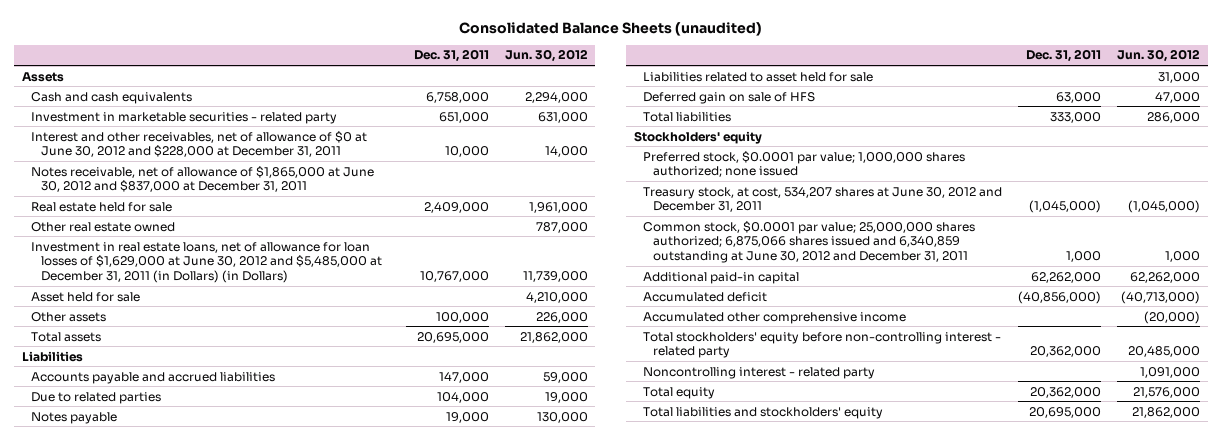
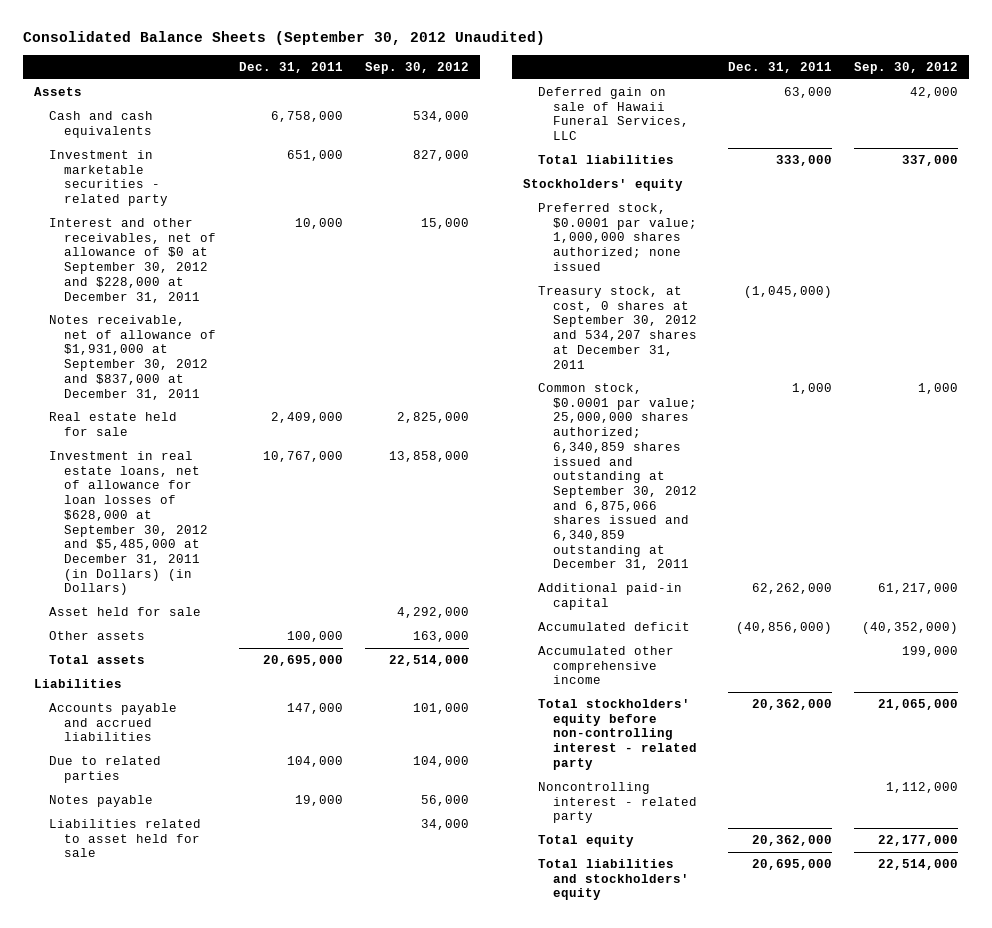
[458,21,762,36] Consolidated Balance Sheets (unaudited) -> [22,31,545,46] Consolidated Balance Sheets (September 30, 2012 Unaudited)
[504,49,588,63] Jun. 30, 2012 -> none
none -> [364,62,469,75] Sep. 30, 2012
[31,130,368,158] Interest and other receivables, net of allowance of $0 at June 30, 2012 and $228,000 at December 31, 2011 -> [49,218,217,303] Interest and other receivables, net of allowance of $0 at September 30, 2012 and $228,000 at December 31, 2011
[31,165,375,193] Notes receivable, net of allowance of $1,865,000 at June 30, 2012 and $837,000 at December 31, 2011 -> [49,315,217,400] Notes receivable, net of allowance of $1,931,000 at September 30, 2012 and $837,000 at December 31, 2011
[31,221,176,232] Other real estate owned -> none
[31,241,382,283] Investment in real estate loans, net of allowance for loan losses of $1,629,000 at June 30, 2012 and $5,485,000 at December 31, 2011 (in Dollars) (in Dollars) -> [49,451,209,596] Investment in real estate loans, net of allowance for loan losses of $628,000 at September 30, 2012 and $5,485,000 at December 31, 2011 (in Dollars) (in Dollars)
[643,91,816,104] Deferred gain on sale of HFS -> [538,87,690,141] Deferred gain on sale of Hawaii Funeral Services, LLC
[643,186,1003,213] Treasury stock, at cost, 534,207 shares at June 30, 2012 and December 31, 2011 -> [538,286,698,369] Treasury stock, at cost, 0 shares at September 30, 2012 and 534,207 shares at December 31, 2011
[643,220,976,263] Common stock, $0.0001 par value; 25,000,000 shares authorized; 6,875,066 shares issued and 6,340,859 outstanding at June 30, 2012 and December 31, 2011 -> [538,383,698,571] Common stock, $0.0001 par value; 25,000,000 shares authorized; 6,340,859 shares issued and outstanding at September 30, 2012 and 6,875,066 shares issued and 6,340,859 outstanding at December 31, 2011

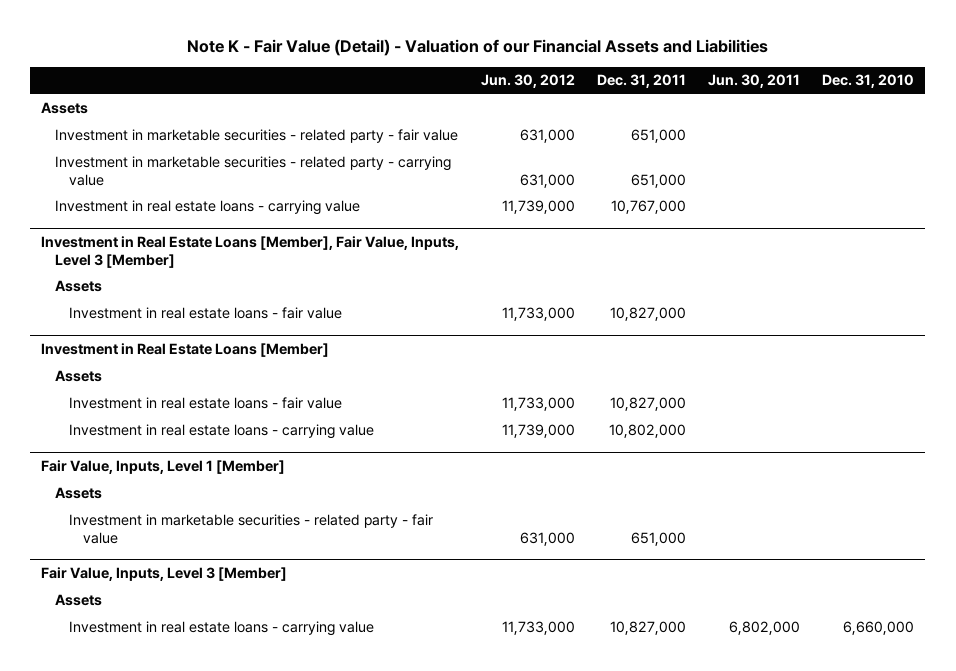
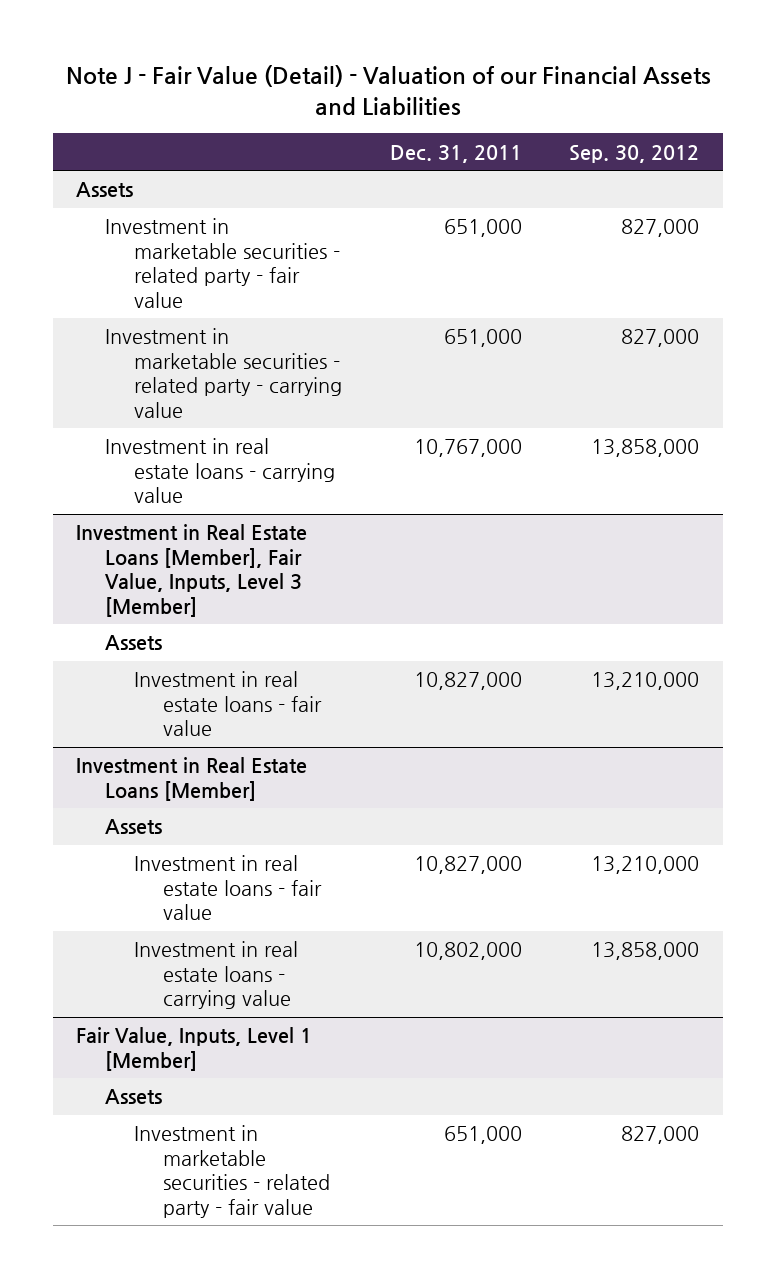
[186,39,768,57] Note K - Fair Value (Detail) - Valuation of our Financial Assets and Liabilities -> [65,65,711,115] Note J - Fair Value (Detail) - Valuation of our Financial Assets and Liabilities
[481,74,576,89] Jun. 30, 2012 -> none
[708,74,801,89] Jun. 30, 2011 -> none
[822,74,915,89] Dec. 31, 2010 -> none
none -> [569,144,700,163] Sep. 30, 2012
[41,567,288,582] Fair Value, Inputs, Level 3 [Member] -> none
[55,594,103,607] Assets -> none
[69,621,375,637] Investment in real estate loans - carrying value -> none

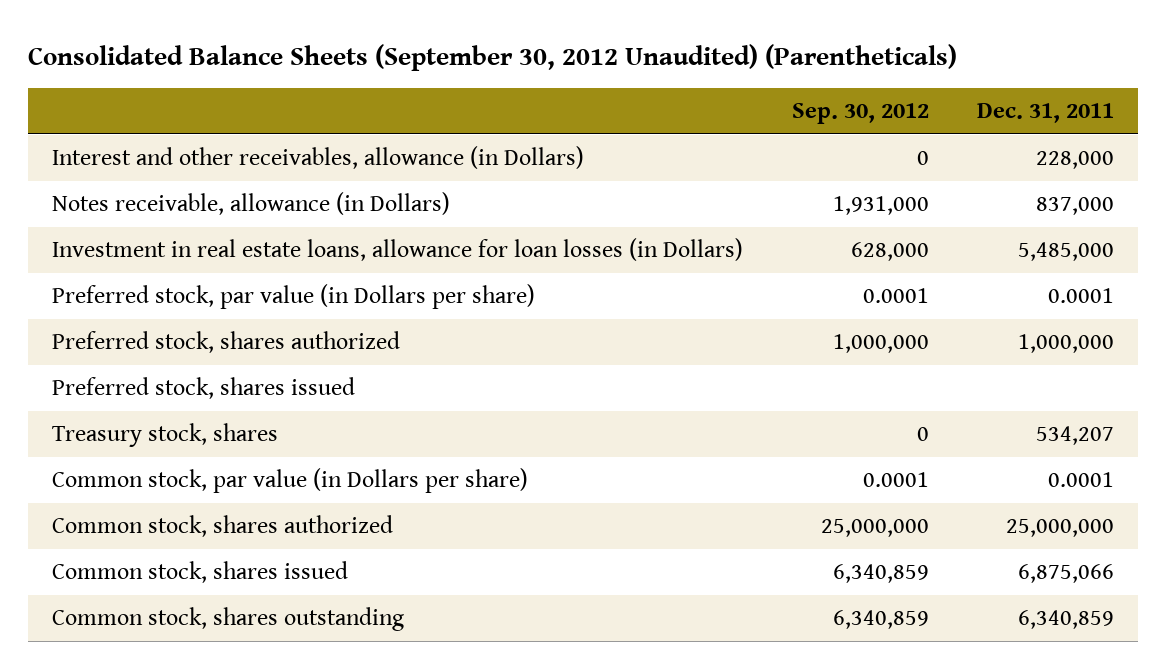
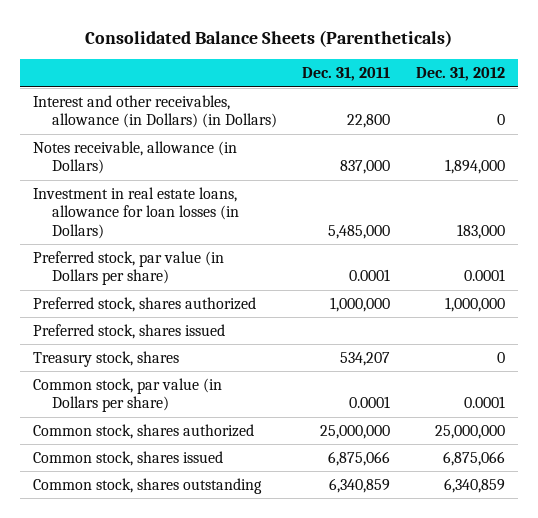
[28,43,958,71] Consolidated Balance Sheets (September 30, 2012 Unaudited) (Parentheticals) -> [85,30,453,48] Consolidated Balance Sheets (Parentheticals)
[791,103,929,125] Sep. 30, 2012 -> none
none -> [415,67,505,82] Dec. 31, 2012
[52,146,585,170] Interest and other receivables, allowance (in Dollars) -> [33,94,277,129] Interest and other receivables, allowance (in Dollars) (in Dollars)
[1036,151,1115,170] 228,000 -> [347,114,391,129] 22,800

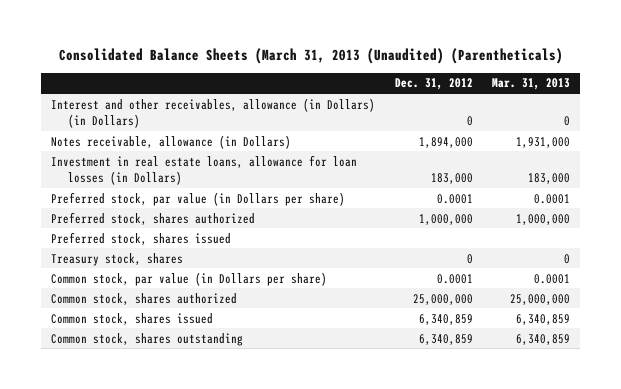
[85,30,453,48] Consolidated Balance Sheets (Parentheticals) -> [58,48,563,65] Consolidated Balance Sheets (March 31, 2013 (Unaudited) (Parentheticals)
[302,67,391,82] Dec. 31, 2011 -> none
none -> [492,78,571,91] Mar. 31, 2013
[442,450,505,466] 6,875,066 -> [418,313,473,325] 6,340,859

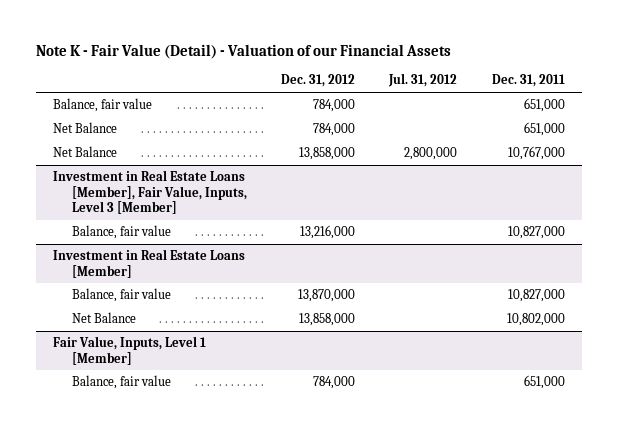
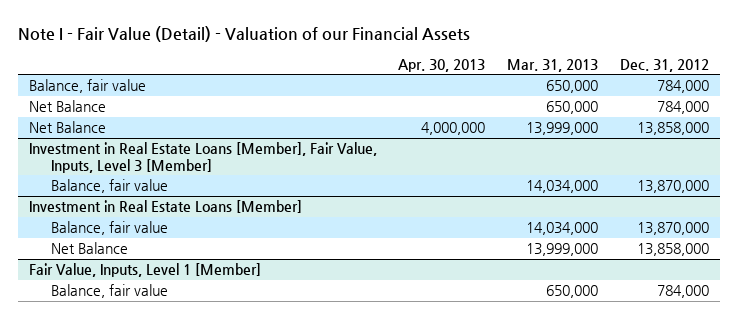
[36,43,452,59] Note K - Fair Value (Detail) - Valuation of our Financial Assets -> [18,26,471,43] Note I - Fair Value (Detail) - Valuation of our Financial Assets
[388,73,458,88] Jul. 31, 2012 -> none
[491,74,565,88] Dec. 31, 2011 -> none
none -> [398,58,486,72] Apr. 30, 2013
none -> [507,58,599,72] Mar. 31, 2013
[300,225,356,240] 13,216,000 -> [636,180,709,194] 13,870,000

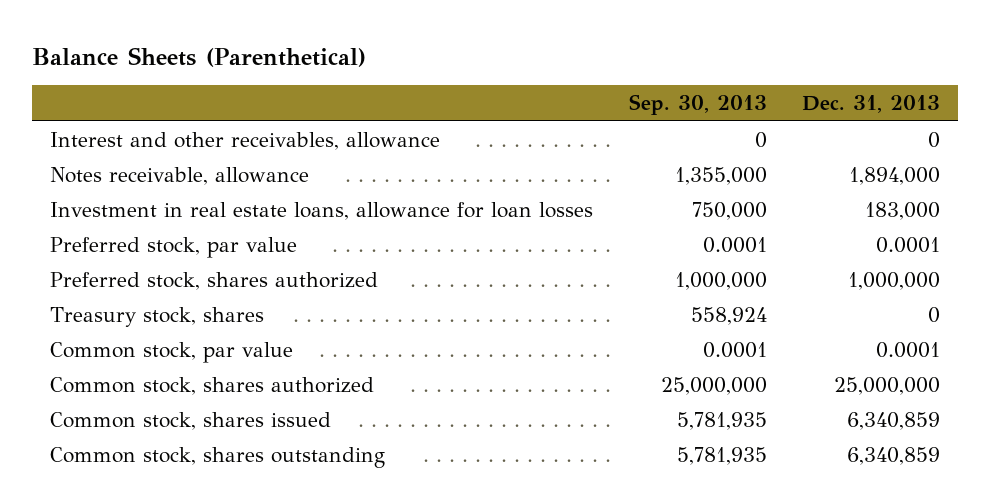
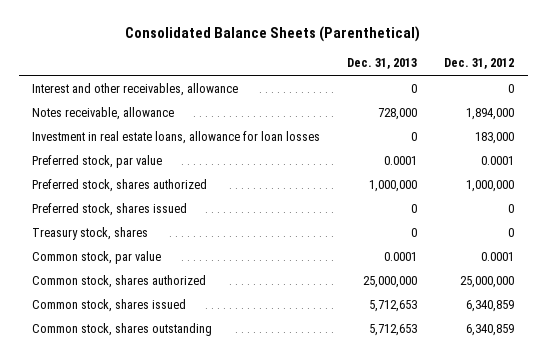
[32,46,367,67] Balance Sheets (Parenthetical) -> [125,26,421,43] Consolidated Balance Sheets (Parenthetical)
[628,94,767,116] Sep. 30, 2013 -> none
none -> [444,58,515,70] Dec. 31, 2012
[849,166,941,185] 1,894,000 -> [378,107,418,120] 728,000
[865,201,941,220] 183,000 -> [411,131,418,141] 0
none -> [32,202,188,216] Preferred stock, shares issued
[847,411,941,430] 6,340,859 -> [369,299,418,312] 5,712,653
[847,446,941,465] 6,340,859 -> [369,323,418,336] 5,712,653

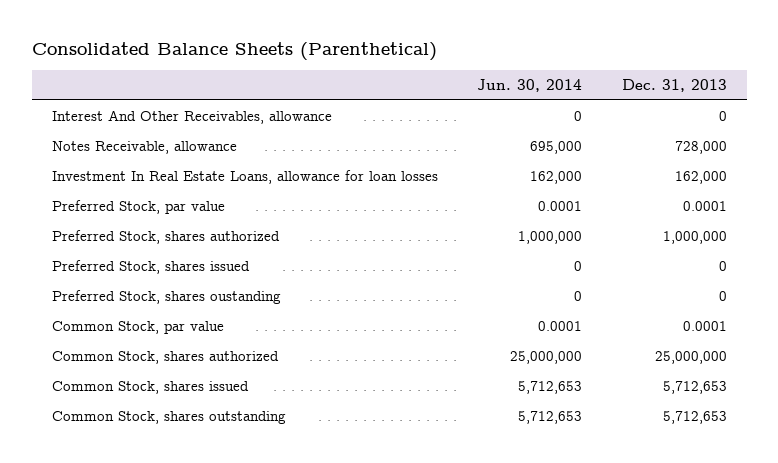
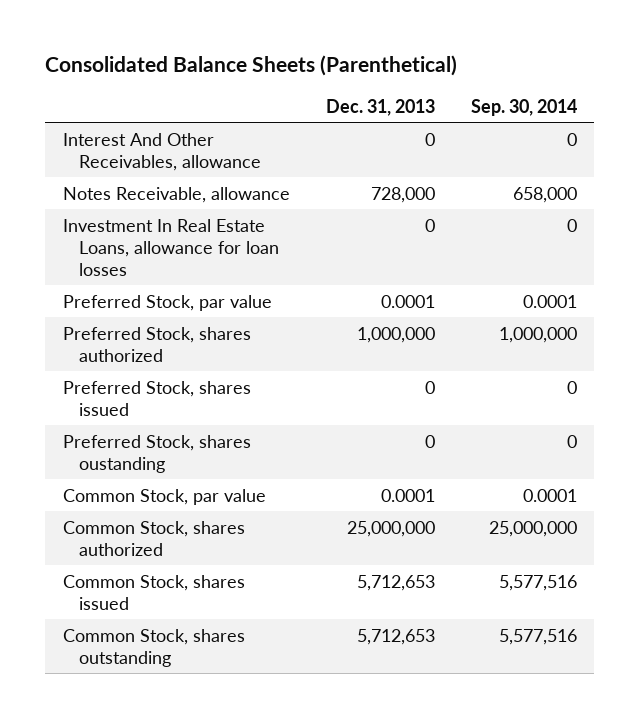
[477,79,583,93] Jun. 30, 2014 -> none
none -> [470,98,577,116] Sep. 30, 2014
[674,171,727,185] 162,000 -> [424,218,435,232] 0

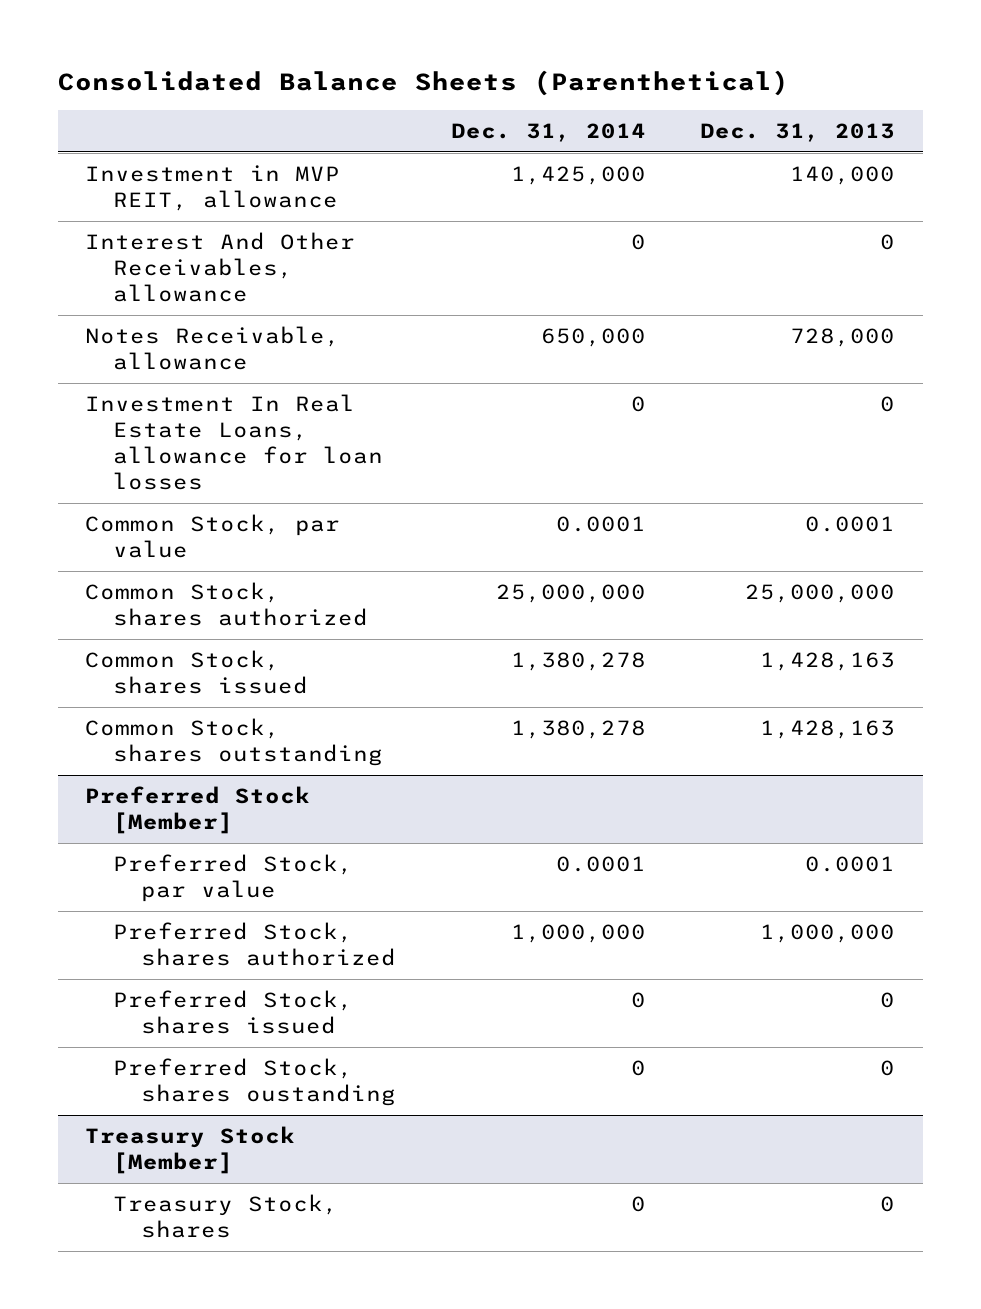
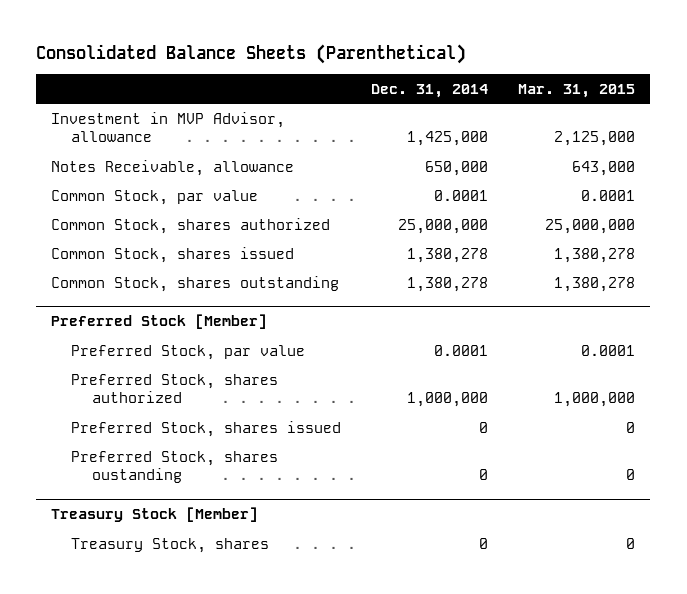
[700,123,896,143] Dec. 31, 2013 -> none
none -> [518,84,636,99] Mar. 31, 2015
[85,232,356,303] Interest And Other Receivables, allowance -> none
[85,165,341,212] Investment in MVP REIT, allowance -> [51,111,286,143] Investment in MVP Advisor, allowance
[85,394,384,491] Investment In Real Estate Loans, allowance for loan losses -> none

